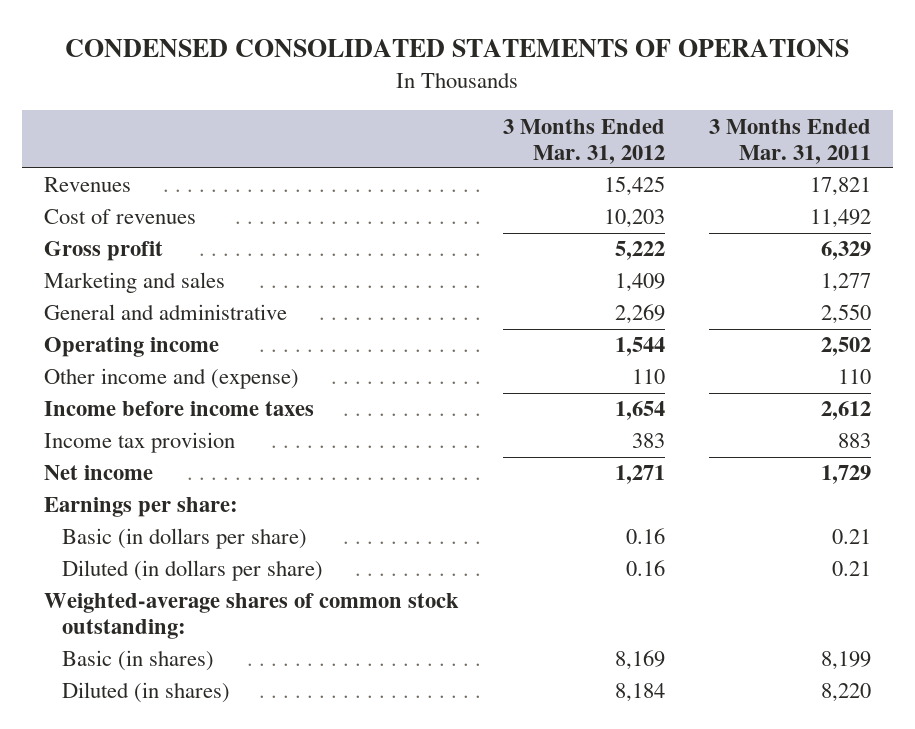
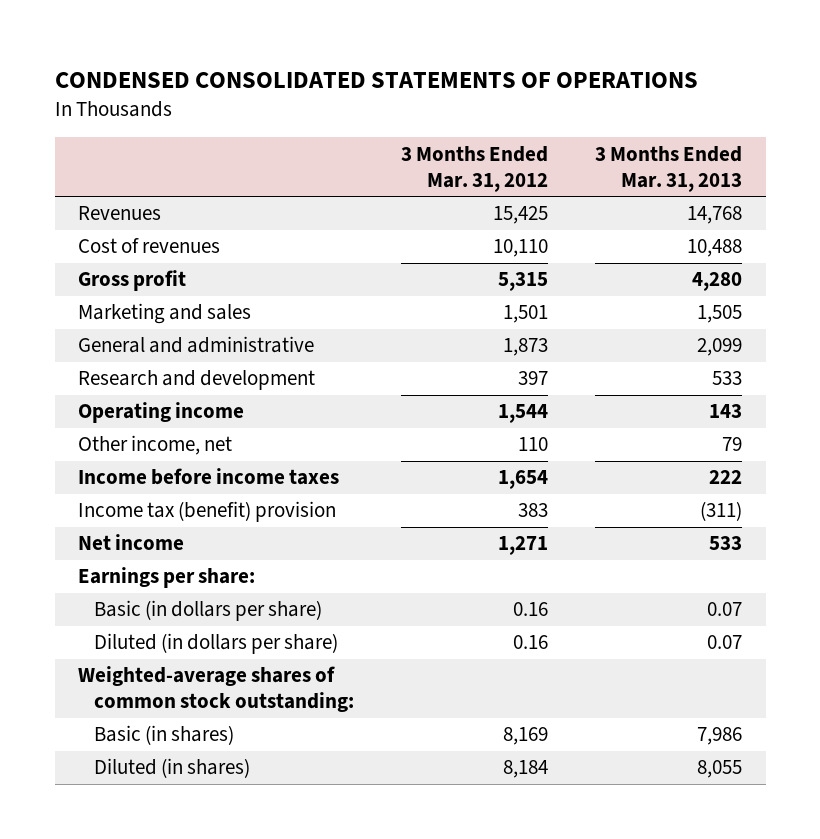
[708,118,871,164] 3 Months Ended Mar. 31, 2011 -> none
none -> [595,145,743,192] 3 Months Ended Mar. 31, 2013
[603,209,665,229] 10,203 -> [493,239,549,258] 10,110
[614,241,665,261] 5,222 -> [498,272,549,292] 5,315
[614,273,665,293] 1,409 -> [503,305,549,324] 1,501
[614,304,665,325] 2,269 -> [503,338,549,357] 1,873
none -> [78,370,316,391] Research and development
[44,368,300,390] Other income and (expense) -> [78,435,233,456] Other income, net
[44,432,236,454] Income tax provision -> [78,501,337,523] Income tax (benefit) provision

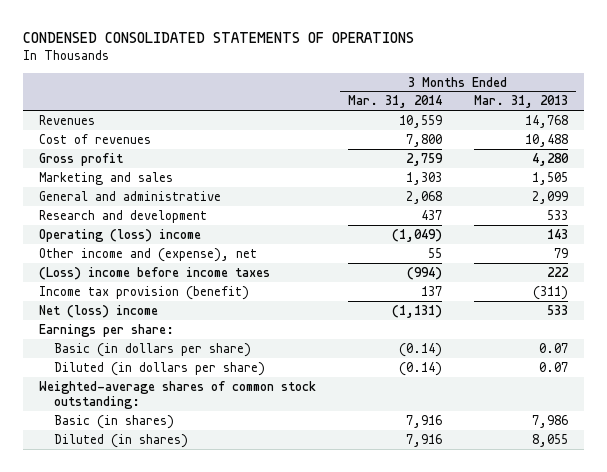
[401,145,549,192] 3 Months Ended Mar. 31, 2012 -> none
none -> [348,95,443,109] Mar. 31, 2014
[78,402,245,424] Operating income -> [38,228,201,242] Operating (loss) income
[78,435,233,456] Other income, net -> [38,247,257,262] Other income and (expense), net
[78,468,340,486] Income before income taxes -> [38,266,270,280] (Loss) income before income taxes
[78,501,337,523] Income tax (benefit) provision -> [38,285,249,300] Income tax provision (benefit)
[78,534,185,551] Net income -> [38,304,158,318] Net (loss) income

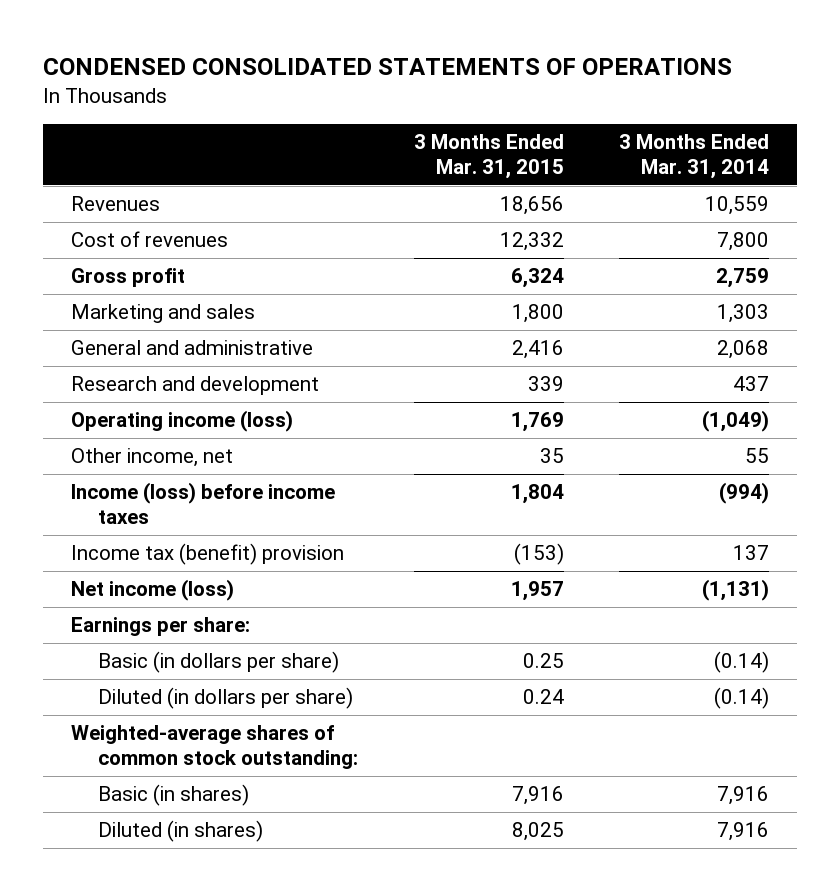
[474,95,569,109] Mar. 31, 2013 -> none
none -> [413,133,564,179] 3 Months Ended Mar. 31, 2015
[38,228,201,242] Operating (loss) income -> [70,410,293,433] Operating income (loss)
[38,247,257,262] Other income and (expense), net -> [70,448,233,468] Other income, net
[38,266,270,280] (Loss) income before income taxes -> [70,482,335,525] Income (loss) before income taxes
[38,285,249,300] Income tax provision (benefit) -> [70,543,344,566] Income tax (benefit) provision
[38,304,158,318] Net (loss) income -> [70,579,234,602] Net income (loss)

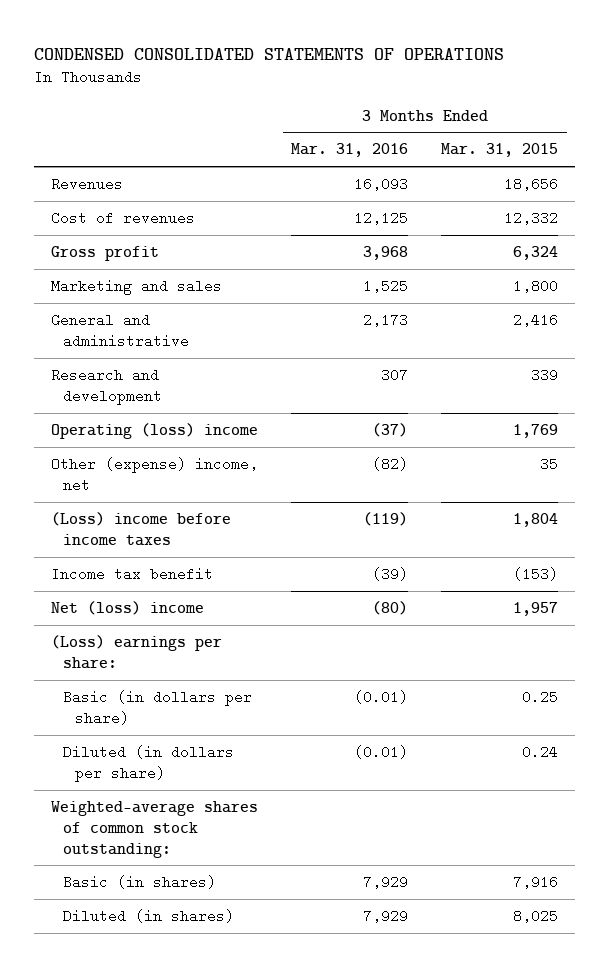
[619,133,770,179] 3 Months Ended Mar. 31, 2014 -> none
none -> [291,143,409,158] Mar. 31, 2016
[70,410,293,433] Operating income (loss) -> [50,422,258,439] Operating (loss) income
[70,448,233,468] Other income, net -> [50,456,258,492] Other (expense) income, net
[70,482,335,525] Income (loss) before income taxes -> [50,511,231,546] (Loss) income before income taxes
[70,543,344,566] Income tax (benefit) provision -> [50,566,213,581] Income tax benefit
[70,579,234,602] Net income (loss) -> [50,600,204,615] Net (loss) income
[70,617,250,637] Earnings per share: -> [50,634,222,669] (Loss) earnings per share:

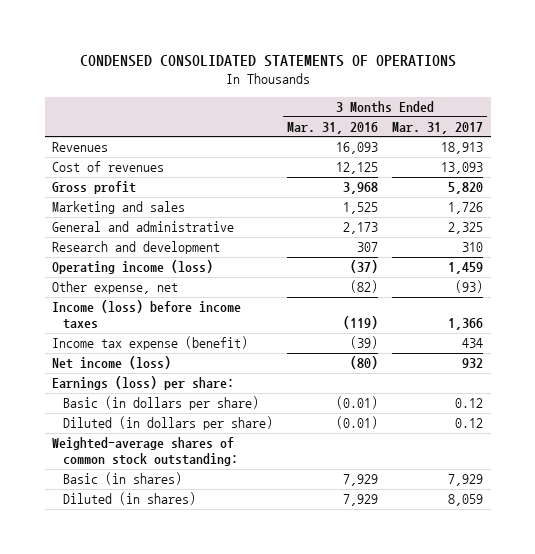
[441,143,559,158] Mar. 31, 2015 -> none
none -> [392,121,484,134] Mar. 31, 2017
[50,422,258,439] Operating (loss) income -> [51,260,213,275] Operating income (loss)
[50,456,258,492] Other (expense) income, net -> [51,281,178,295] Other expense, net
[50,511,231,546] (Loss) income before income taxes -> [51,300,241,330] Income (loss) before income taxes
[50,566,213,581] Income tax benefit -> [51,336,248,351] Income tax expense (benefit)
[50,600,204,615] Net (loss) income -> [51,356,171,370] Net income (loss)
[50,634,222,669] (Loss) earnings per share: -> [51,376,234,391] Earnings (loss) per share:

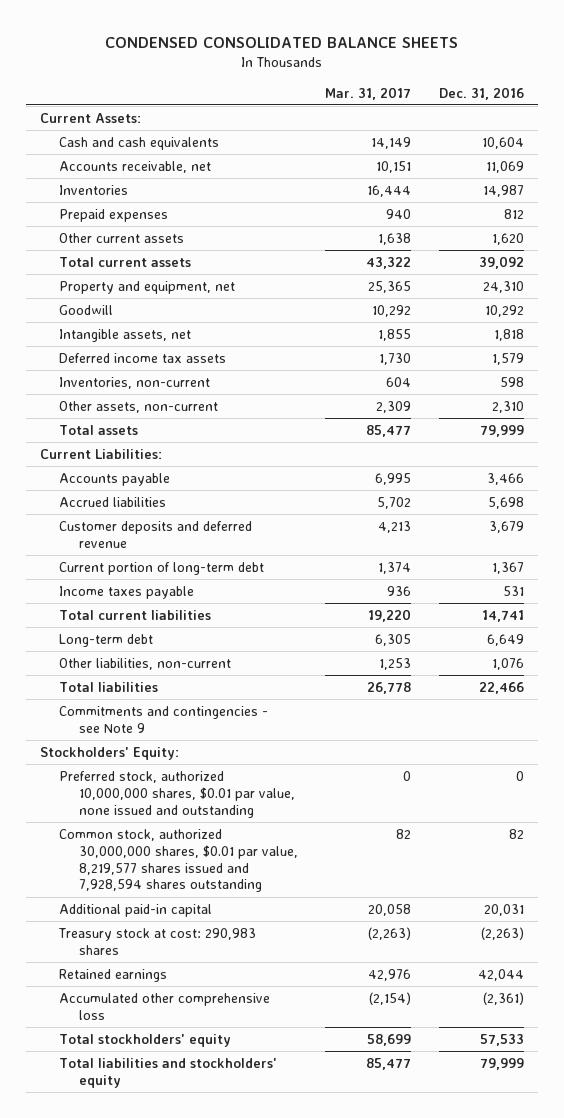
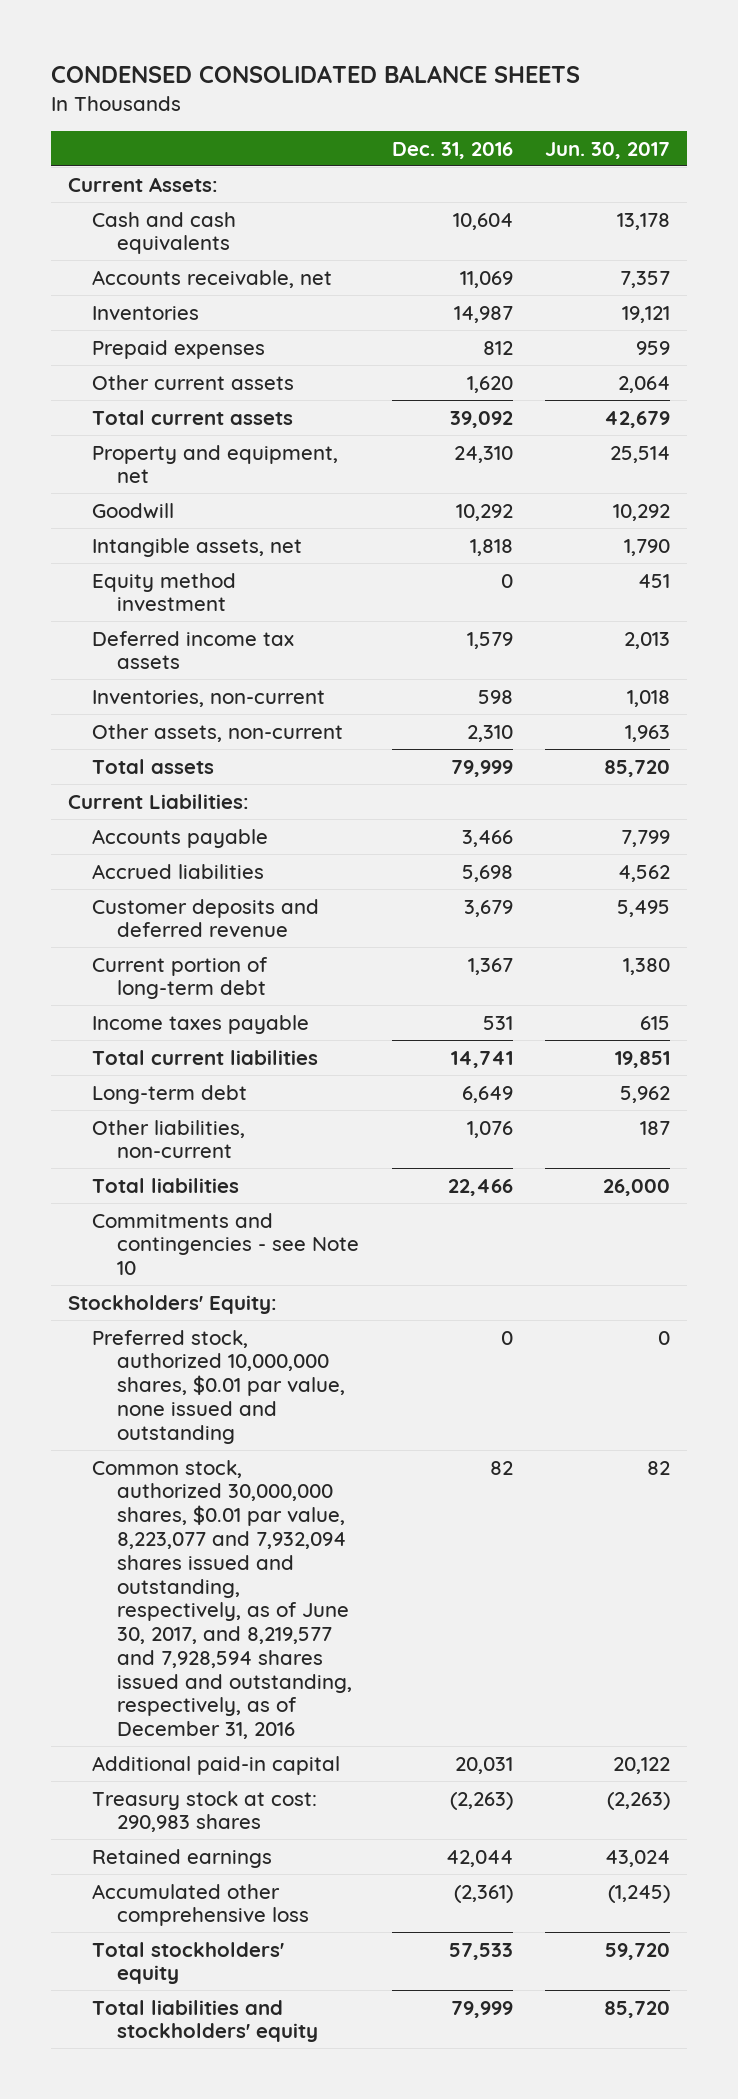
[325,86,412,100] Mar. 31, 2017 -> none
none -> [545,141,671,159] Jun. 30, 2017
none -> [92,572,237,612] Equity method investment
[59,705,269,733] Commitments and contingencies - see Note 9 -> [92,1212,359,1276] Commitments and contingencies - see Note 10
[59,828,298,893] Common stock, authorized 30,000,000 shares, $0.01 par value, 8,219,577 shares issued and 7,928,594 shares outstanding -> [92,1459,352,1740] Common stock, authorized 30,000,000 shares, $0.01 par value, 8,223,077 and 7,932,094 shares issued and outstanding, respectively, as of June 30, 2017, and 8,219,577 and 7,928,594 shares issued and outstanding, respectively, as of December 31, 2016

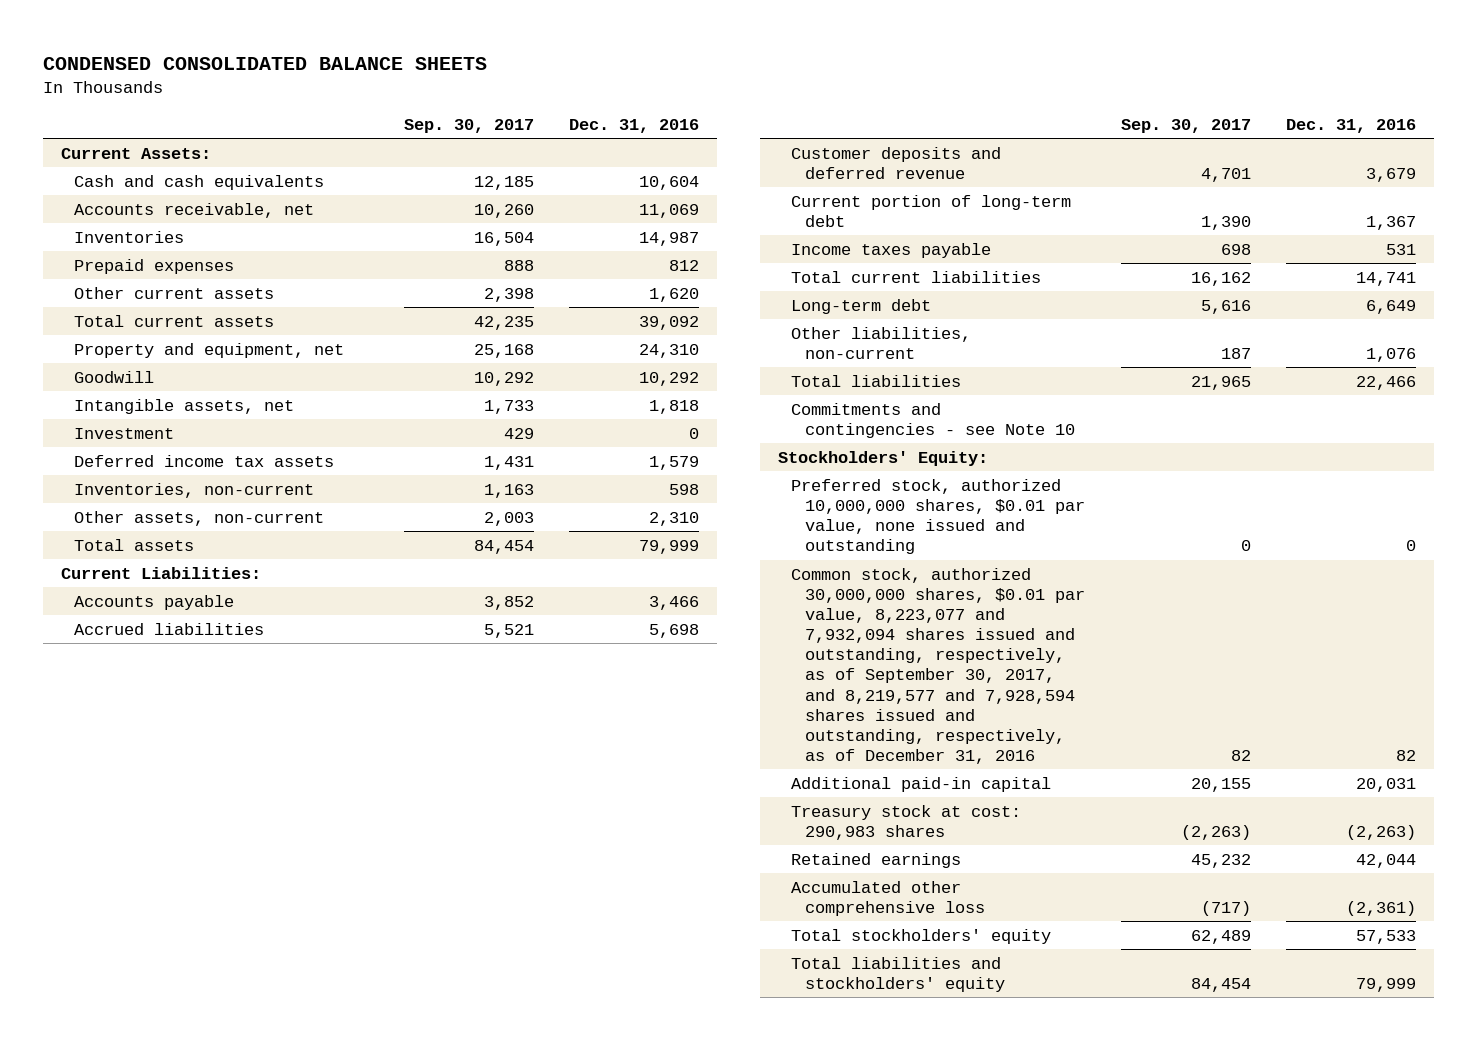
[545,141,671,159] Jun. 30, 2017 -> none
none -> [403,118,534,133] Sep. 30, 2017
[92,572,237,612] Equity method investment -> none
none -> [74,427,175,439] Investment
[92,1459,352,1740] Common stock, authorized 30,000,000 shares, $0.01 par value, 8,223,077 and 7,932,094 shares issued and outstanding, respectively, as of June 30, 2017, and 8,219,577 and 7,928,594 shares issued and outstanding, respectively, as of December 31, 2016 -> [791,567,1085,764] Common stock, authorized 30,000,000 shares, $0.01 par value, 8,223,077 and 7,932,094 shares issued and outstanding, respectively, as of September 30, 2017, and 8,219,577 and 7,928,594 shares issued and outstanding, respectively, as of December 31, 2016

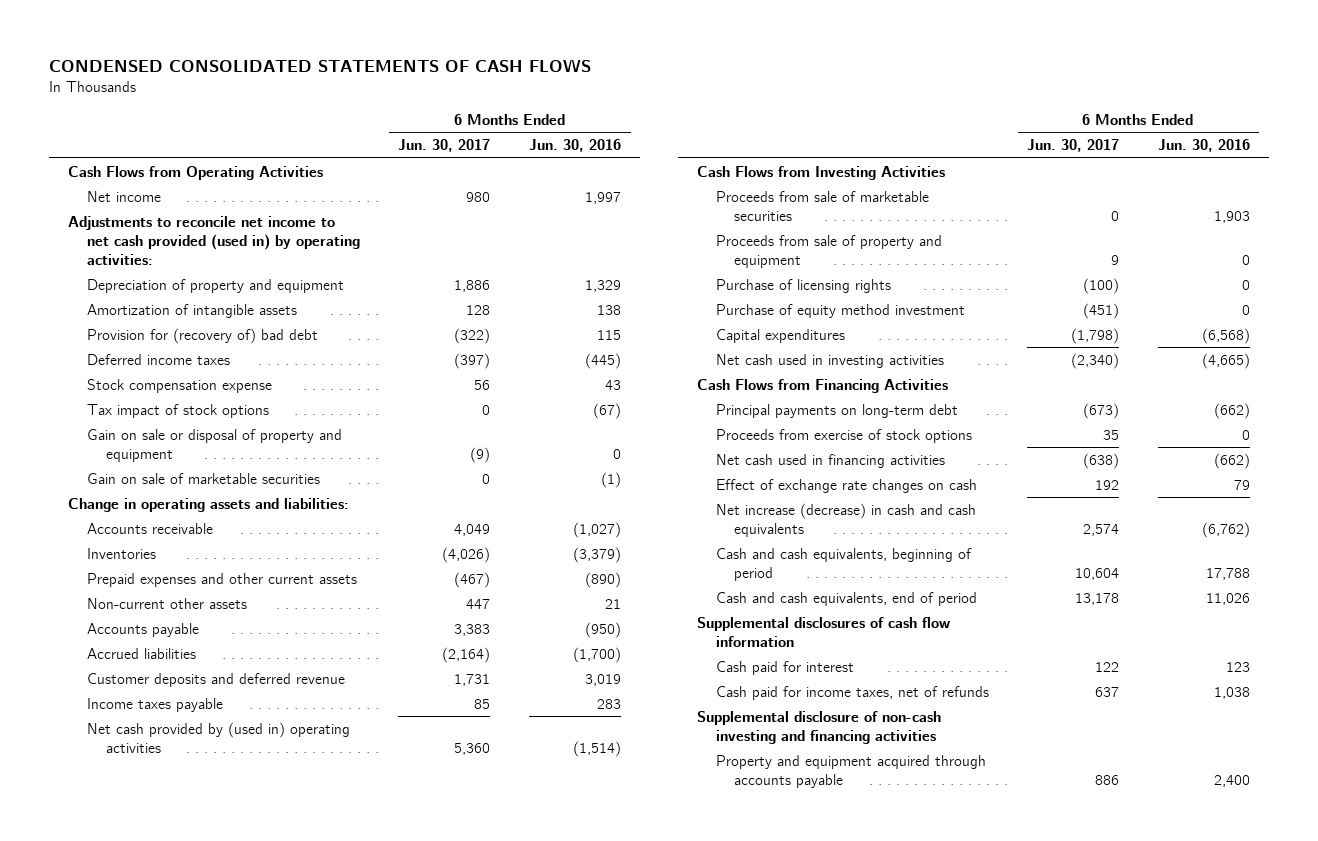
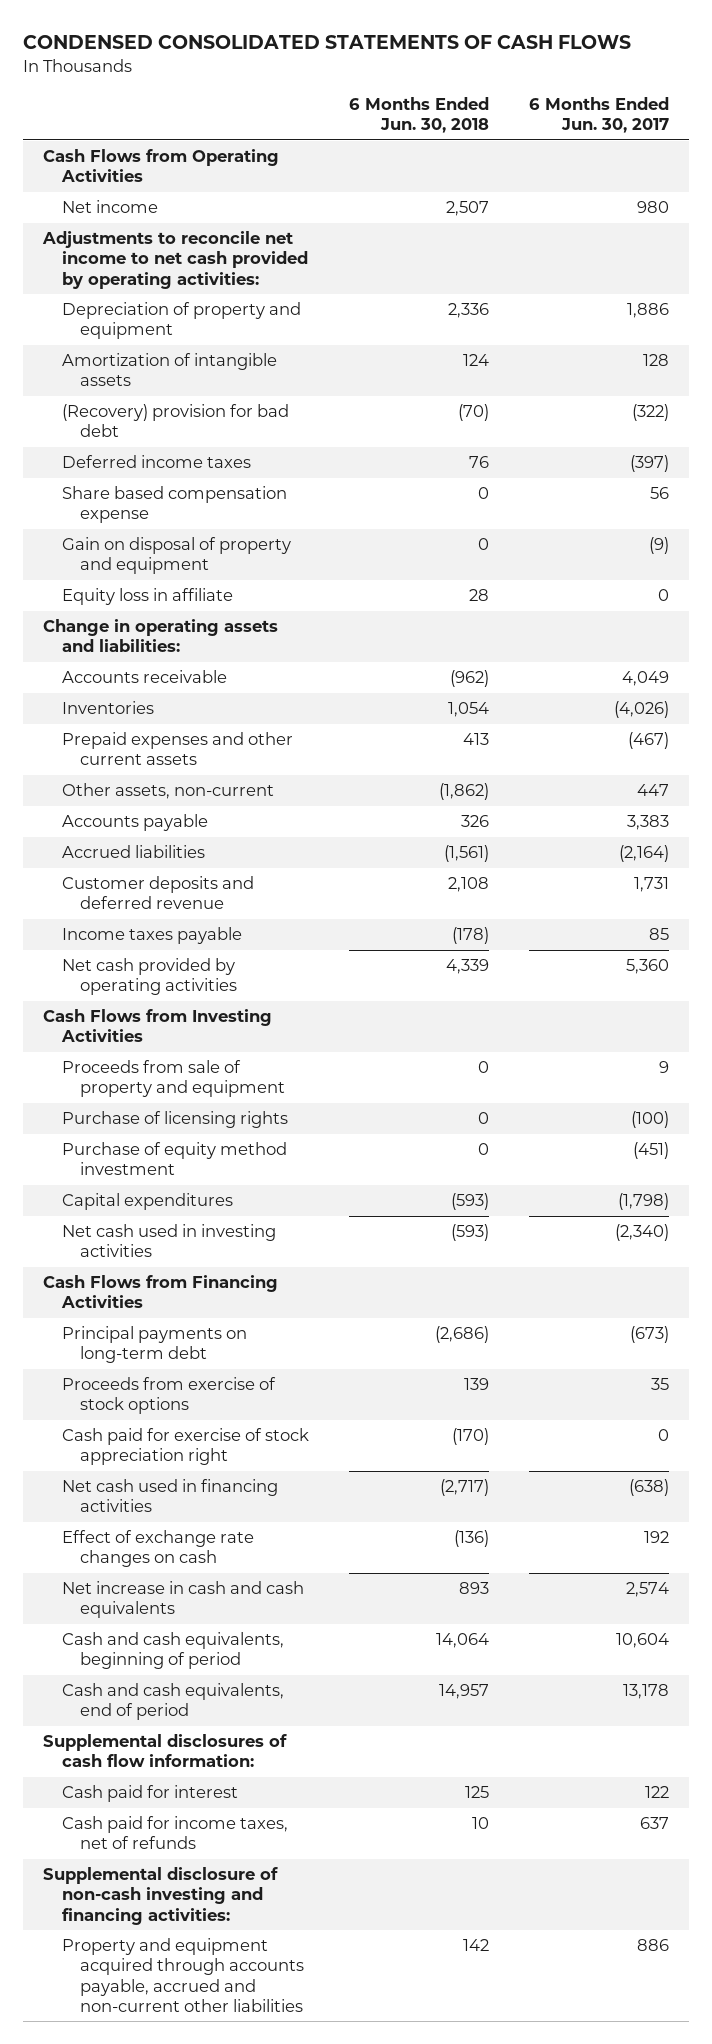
[528,139,621,153] Jun. 30, 2016 -> none
none -> [348,96,489,133] 6 Months Ended Jun. 30, 2018
[67,215,360,265] Adjustments to reconcile net income to net cash provided (used in) by operating activities: -> [42,231,308,289] Adjustments to reconcile net income to net cash provided by operating activities:
[86,327,318,344] Provision for (recovery of) bad debt -> [61,404,289,438] (Recovery) provision for bad debt
[86,403,269,418] Tax impact of stock options -> none
[86,472,320,484] Gain on sale of marketable securities -> none
[86,378,272,393] Stock compensation expense -> [61,486,287,524] Share based compensation expense
[86,428,342,462] Gain on sale or disposal of property and equipment -> [61,537,291,575] Gain on disposal of property and equipment
none -> [61,588,233,606] Equity loss in affiliate
[86,597,247,609] Non-current other assets -> [61,783,274,800] Other assets, non-current
[86,721,350,753] Net cash provided by (used in) operating activities -> [61,958,238,996] Net cash provided by operating activities
[715,190,929,221] Proceeds from sale of marketable securities -> none
none -> [61,1428,309,1466] Cash paid for exercise of stock appreciation right
[715,502,976,537] Net increase (decrease) in cash and cash equivalents -> [61,1581,304,1619] Net increase in cash and cash equivalents
[696,616,950,647] Supplemental disclosures of cash flow information -> [43,1734,288,1768] Supplemental disclosures of cash flow information:
[696,710,941,744] Supplemental disclosure of non-cash investing and financing activities -> [43,1867,279,1925] Supplemental disclosure of non-cash investing and financing activities:
[715,754,986,788] Property and equipment acquired through accounts payable -> [61,1938,305,2012] Property and equipment acquired through accounts payable, accrued and non-current other liabilities

